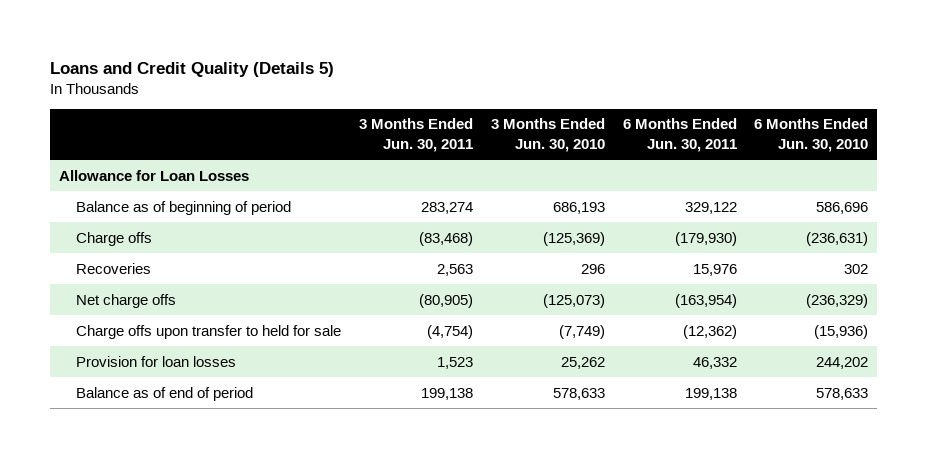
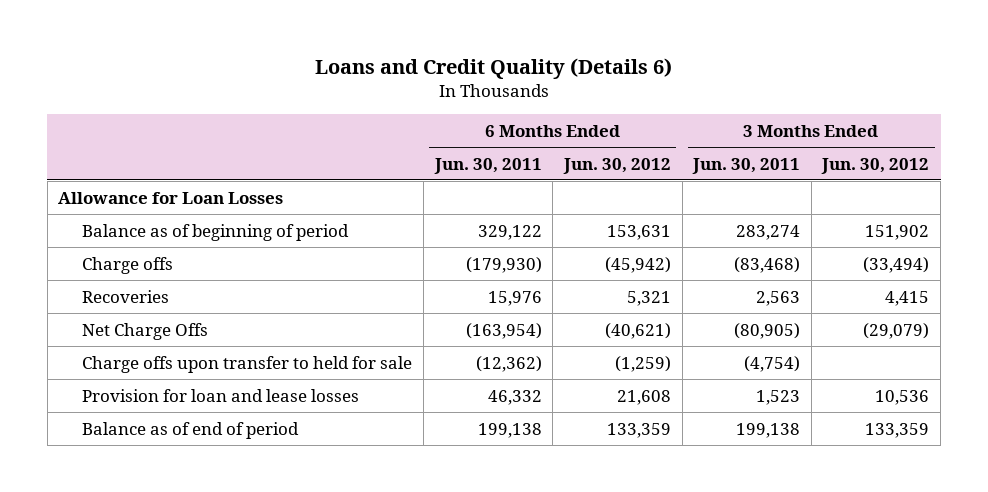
[50,61,335,77] Loans and Credit Quality (Details 5) -> [314,57,672,79] Loans and Credit Quality (Details 6)
[490,118,605,152] 3 Months Ended Jun. 30, 2010 -> none
[754,118,869,152] 6 Months Ended Jun. 30, 2010 -> none
none -> [562,157,671,174] Jun. 30, 2012
none -> [821,157,930,174] Jun. 30, 2012
[76,293,177,308] Net charge offs -> [82,322,209,340] Net Charge Offs
[76,355,237,367] Provision for loan losses -> [82,388,360,402] Provision for loan and lease losses

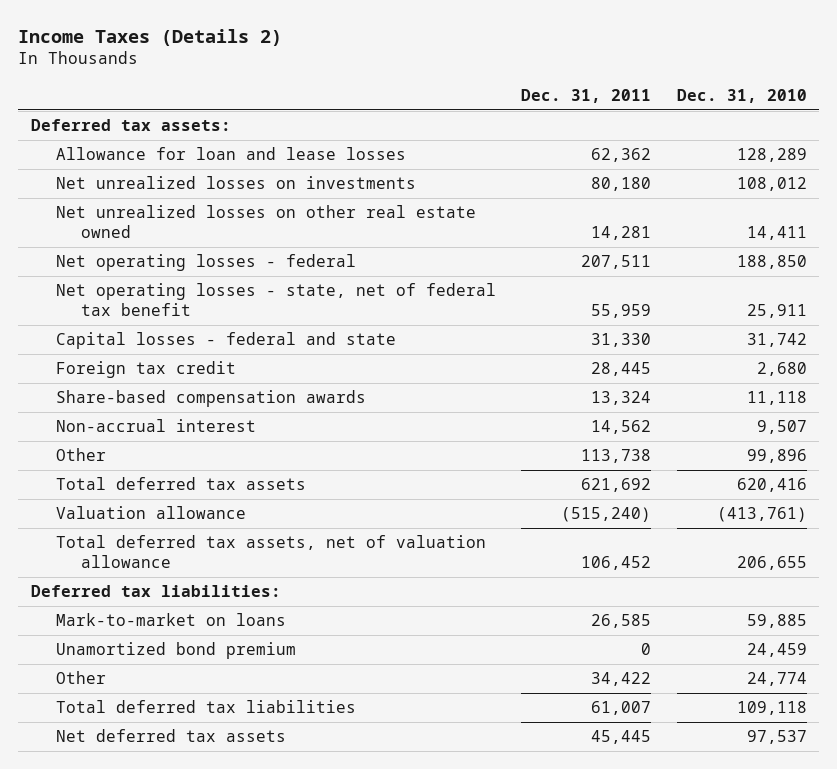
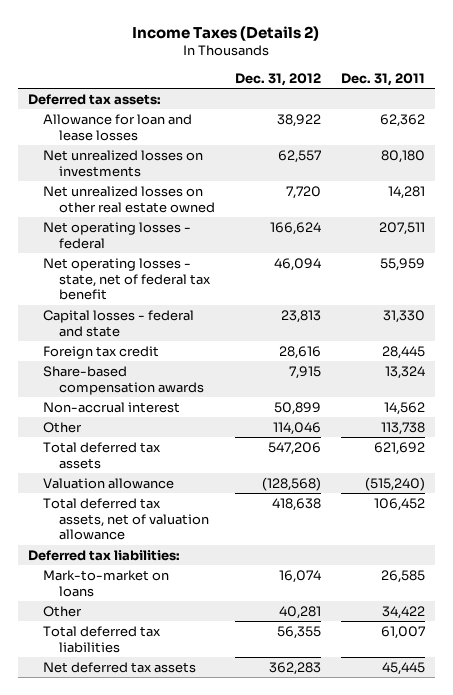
[676,88,807,103] Dec. 31, 2010 -> none
none -> [234,72,321,86] Dec. 31, 2012
[55,642,296,660] Unamortized bond premium -> none

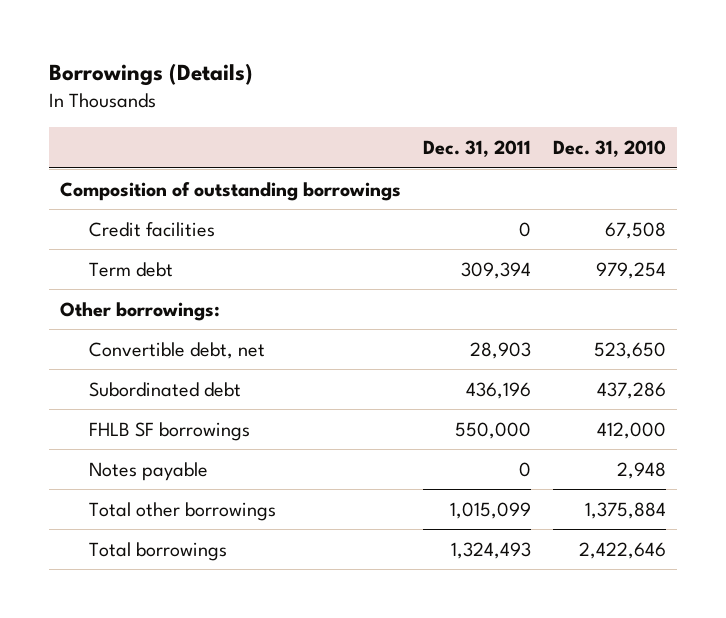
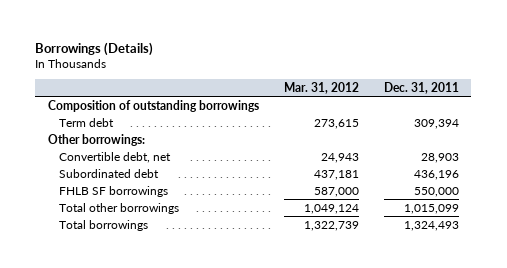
[552,140,666,158] Dec. 31, 2010 -> none
none -> [283,81,359,94] Mar. 31, 2012
[89,221,216,237] Credit facilities -> none
[89,461,209,481] Notes payable -> none

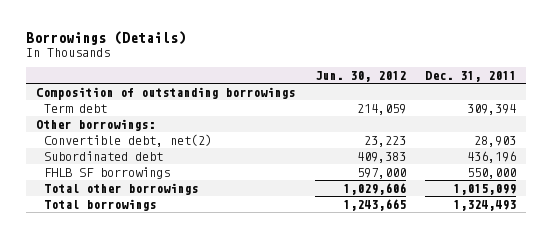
[283,81,359,94] Mar. 31, 2012 -> none
none -> [314,71,406,83] Jun. 30, 2012
[59,151,172,163] Convertible debt, net -> [44,133,213,147] Convertible debt, net(2)

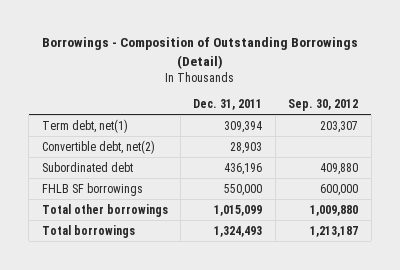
[26,30,187,45] Borrowings (Details) -> [41,37,358,69] Borrowings - Composition of Outstanding Borrowings (Detail)
[314,71,406,83] Jun. 30, 2012 -> none
none -> [288,99,359,112] Sep. 30, 2012
[36,86,296,100] Composition of outstanding borrowings -> none
[36,118,156,131] Other borrowings: -> none
[44,103,108,113] Term debt -> [41,118,128,133] Term debt, net(1)

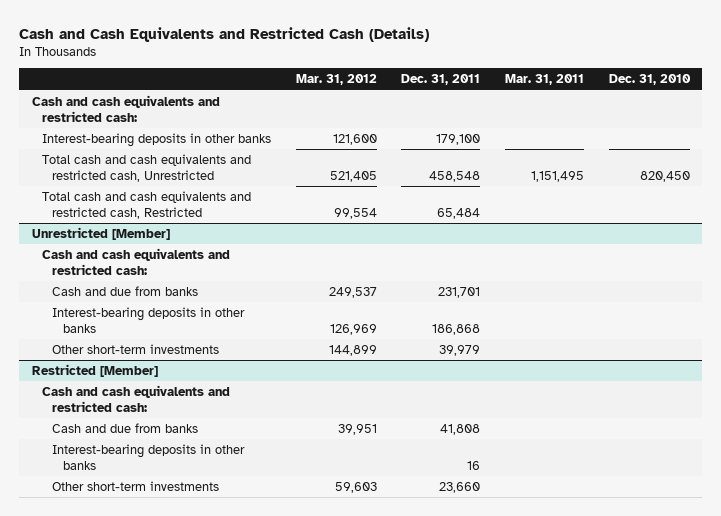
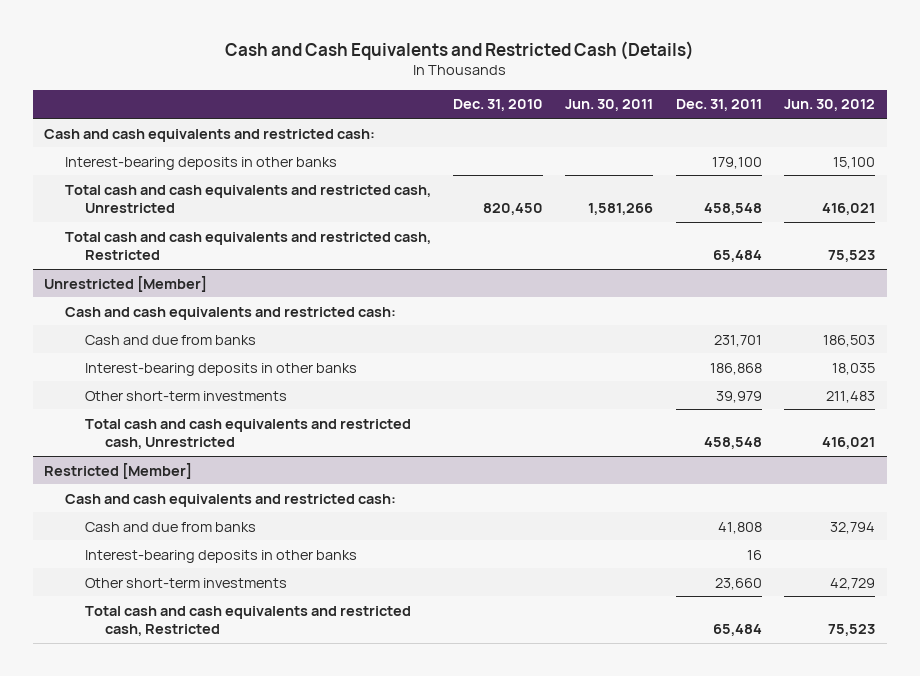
[295,74,377,86] Mar. 31, 2012 -> none
[505,74,585,86] Mar. 31, 2011 -> none
none -> [565,99,654,112] Jun. 30, 2011
none -> [784,99,876,112] Jun. 30, 2012
none -> [84,418,411,449] Total cash and cash equivalents and restricted cash, Unrestricted
none -> [84,605,411,636] Total cash and cash equivalents and restricted cash, Restricted

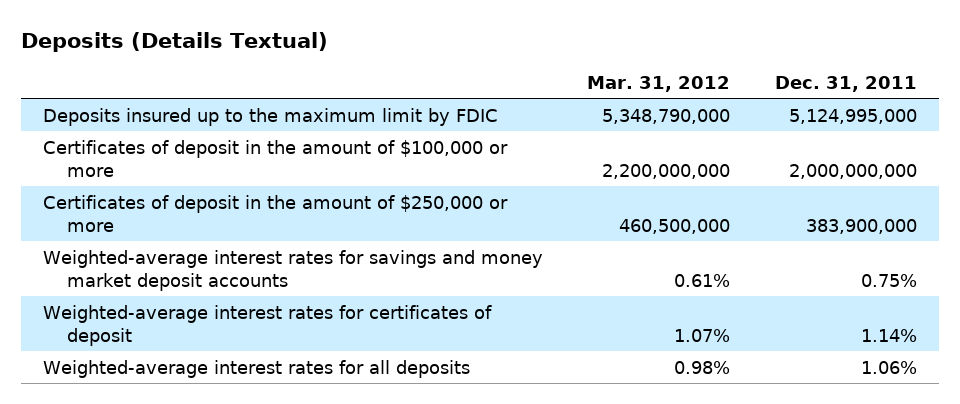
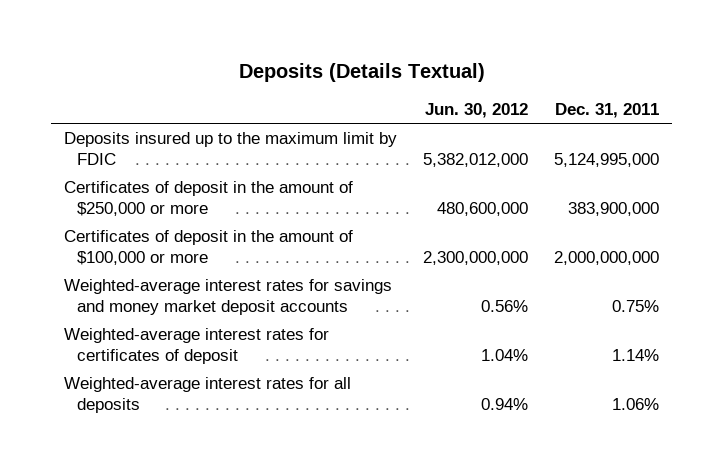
[587,75,731,92] Mar. 31, 2012 -> none
none -> [425,102,529,118] Jun. 30, 2012
[42,139,508,177] Certificates of deposit in the amount of $100,000 or more -> [63,230,353,265] Certificates of deposit in the amount of $100,000 or more

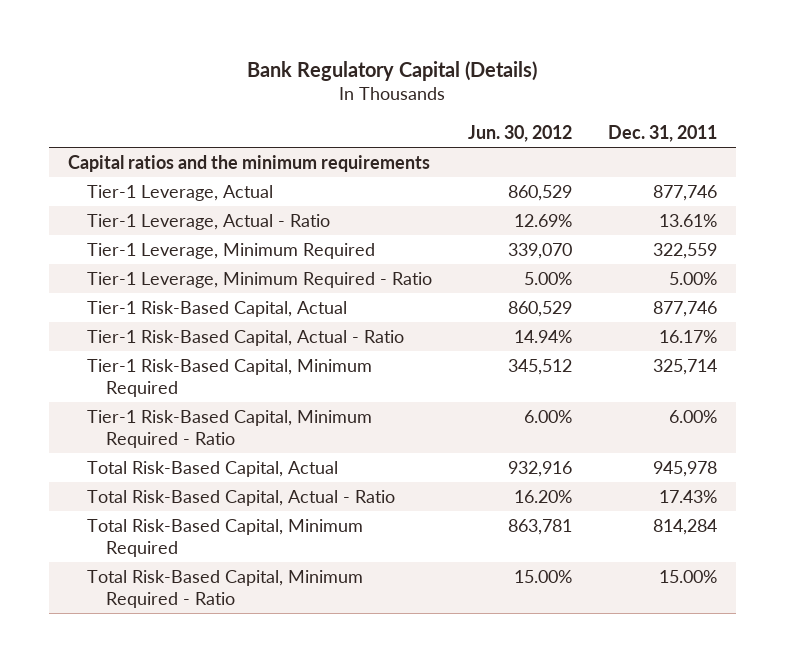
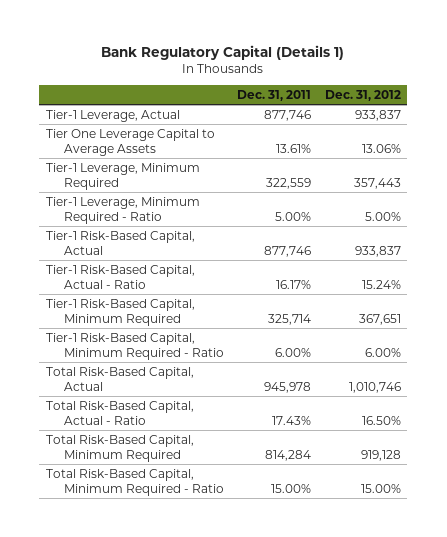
[247,60,538,81] Bank Regulatory Capital (Details) -> [101,45,345,61] Bank Regulatory Capital (Details 1)
[467,124,572,142] Jun. 30, 2012 -> none
none -> [324,89,401,101] Dec. 31, 2012
[67,155,430,173] Capital ratios and the minimum requirements -> none
[86,214,330,231] Tier-1 Leverage, Actual - Ratio -> [45,128,215,156] Tier One Leverage Capital to Average Assets

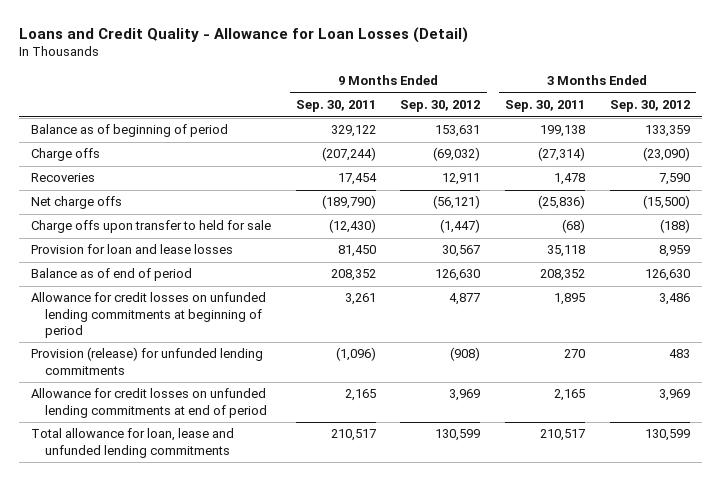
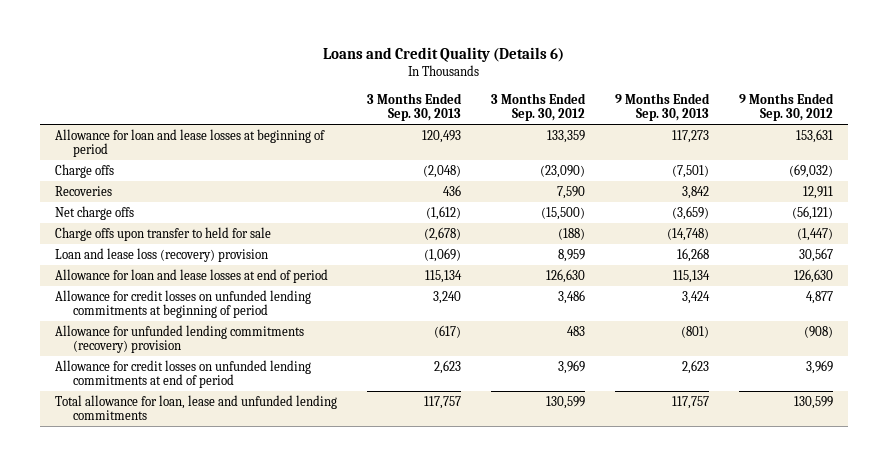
[18,26,468,43] Loans and Credit Quality - Allowance for Loan Losses (Detail) -> [322,47,564,63] Loans and Credit Quality (Details 6)
[295,100,376,113] Sep. 30, 2011 -> none
[504,100,585,113] Sep. 30, 2011 -> none
none -> [366,92,462,122] 3 Months Ended Sep. 30, 2013
none -> [614,92,710,122] 9 Months Ended Sep. 30, 2013
[31,124,229,138] Balance as of beginning of period -> [54,128,325,158] Allowance for loan and lease losses at beginning of period
[31,244,234,255] Provision for loan and lease losses -> [54,247,268,262] Loan and lease loss (recovery) provision
[31,268,193,282] Balance as of end of period -> [54,268,328,283] Allowance for loan and lease losses at end of period
[31,347,264,375] Provision (release) for unfunded lending commitments -> [54,324,304,354] Allowance for unfunded lending commitments (recovery) provision

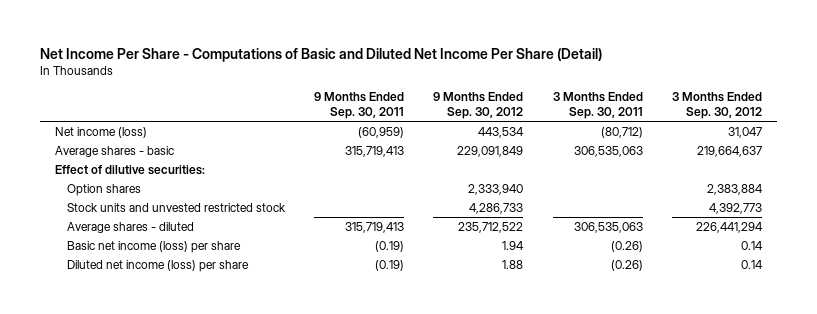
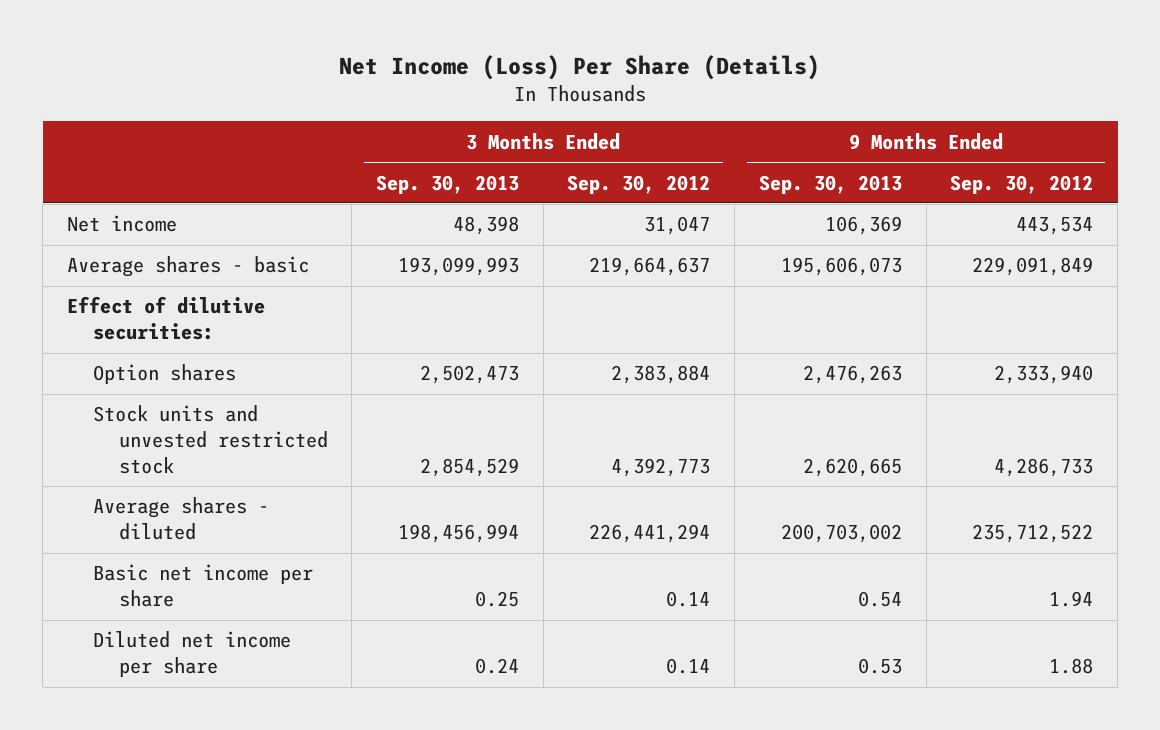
[40,47,603,62] Net Income Per Share - Computations of Basic and Diluted Net Income Per Share (Detail) -> [339,55,821,81] Net Income (Loss) Per Share (Details)
[313,92,404,120] 9 Months Ended Sep. 30, 2011 -> none
[552,92,643,120] 3 Months Ended Sep. 30, 2011 -> none
none -> [375,174,519,194] Sep. 30, 2013
none -> [758,174,902,194] Sep. 30, 2013
[54,126,147,138] Net income (loss) -> [67,215,178,233] Net income
[66,240,241,253] Basic net income (loss) per share -> [92,564,313,608] Basic net income per share
[66,259,249,272] Diluted net income (loss) per share -> [92,631,291,678] Diluted net income per share

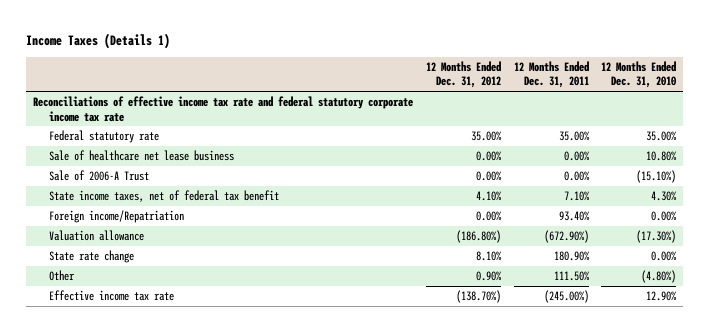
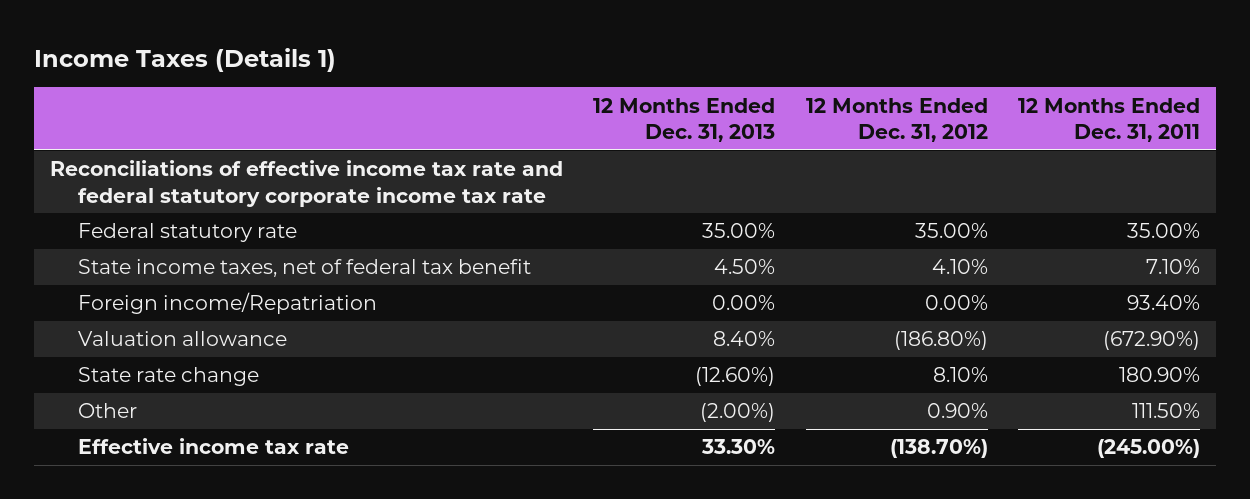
[601,60,677,89] 12 Months Ended Dec. 31, 2010 -> none
none -> [593,97,776,143] 12 Months Ended Dec. 31, 2013
[49,150,235,162] Sale of healthcare net lease business -> none
[49,170,150,182] Sale of 2006-A Trust -> none

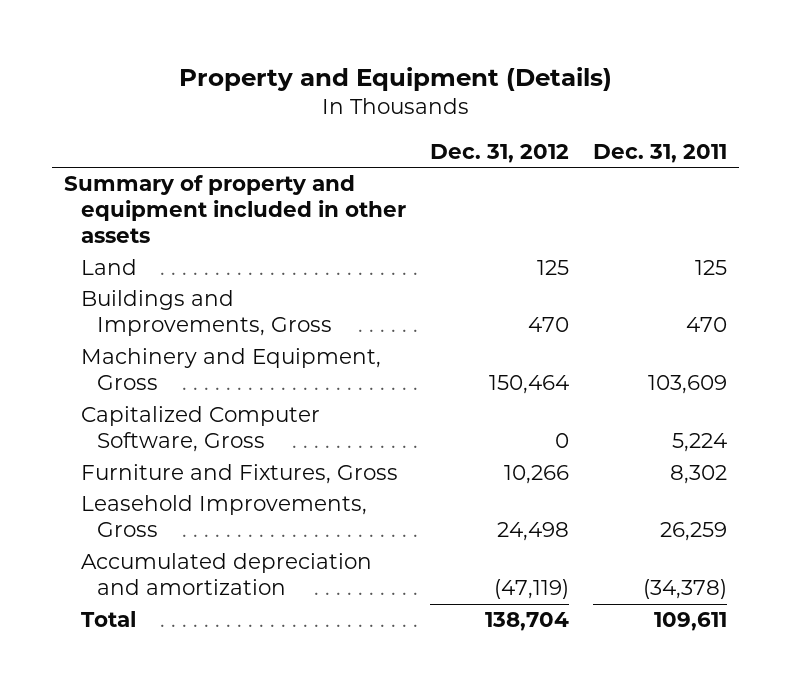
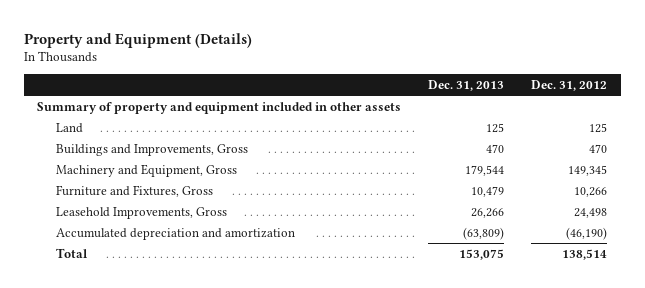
[593,143,728,163] Dec. 31, 2011 -> none
none -> [428,80,505,92] Dec. 31, 2013
[80,406,320,453] Capitalized Computer Software, Gross -> none
[488,375,569,395] 150,464 -> [568,164,608,176] 149,345
[493,579,569,600] (47,119) -> [566,226,608,240] (46,190)
[484,612,569,632] 138,704 -> [562,248,608,260] 138,514

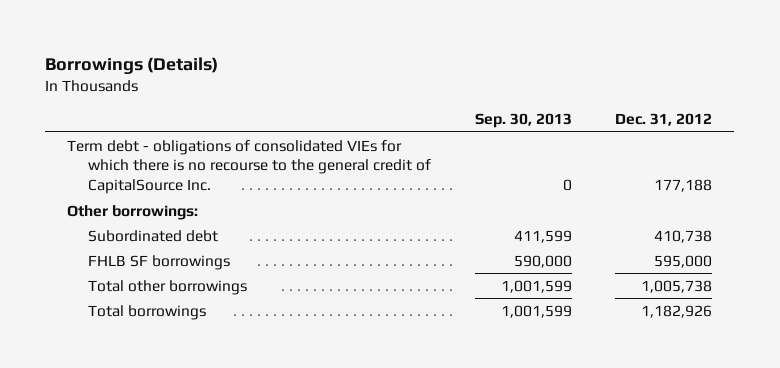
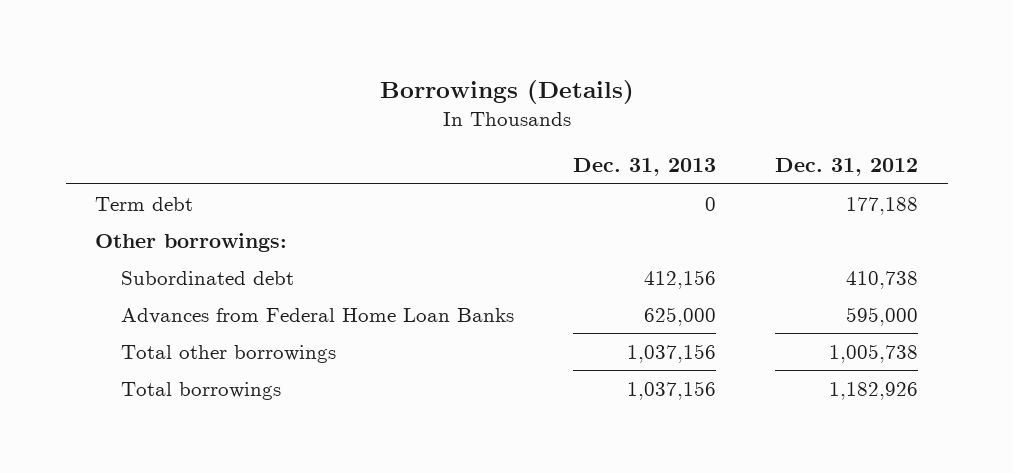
[474,113,572,129] Sep. 30, 2013 -> none
none -> [573,158,717,177] Dec. 31, 2013
[67,139,432,195] Term debt - obligations of consolidated VIEs for which there is no recourse to the general credit of CapitalSource Inc. -> [95,196,194,211] Term debt
[88,254,231,270] FHLB SF borrowings -> [121,307,515,324] Advances from Federal Home Loan Banks

